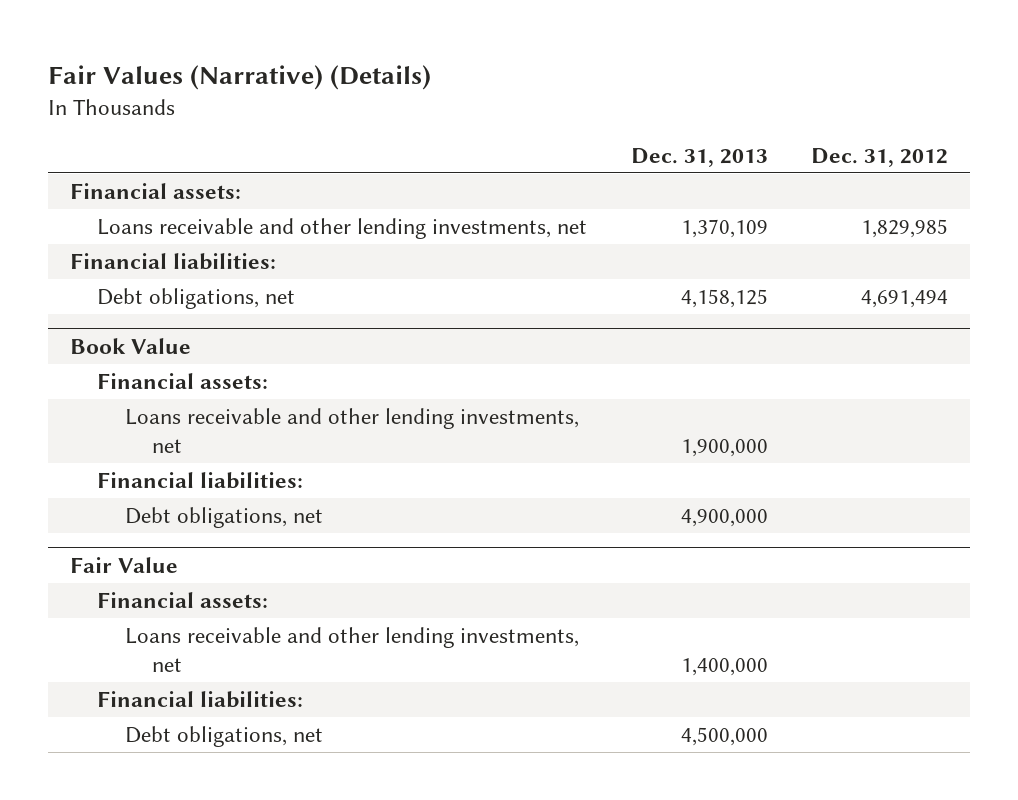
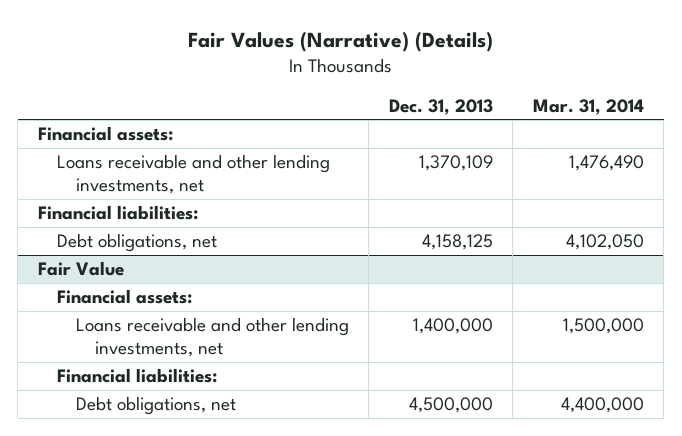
[810,147,948,167] Dec. 31, 2012 -> none
none -> [532,98,644,115] Mar. 31, 2014
[69,337,191,354] Book Value -> none
[97,373,269,390] Financial assets: -> none
[124,408,579,454] Loans receivable and other lending investments, net -> none
[97,472,304,490] Financial liabilities: -> none
[124,507,323,529] Debt obligations, net -> none

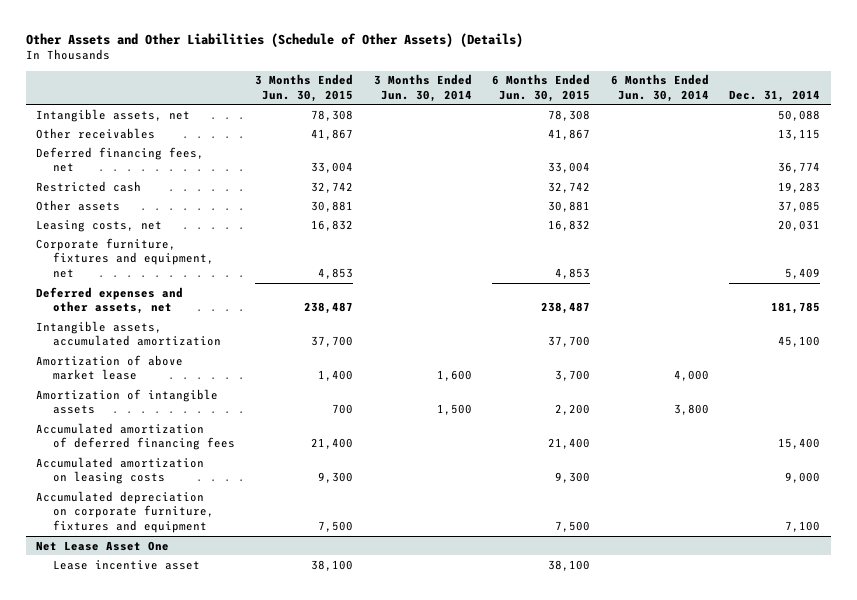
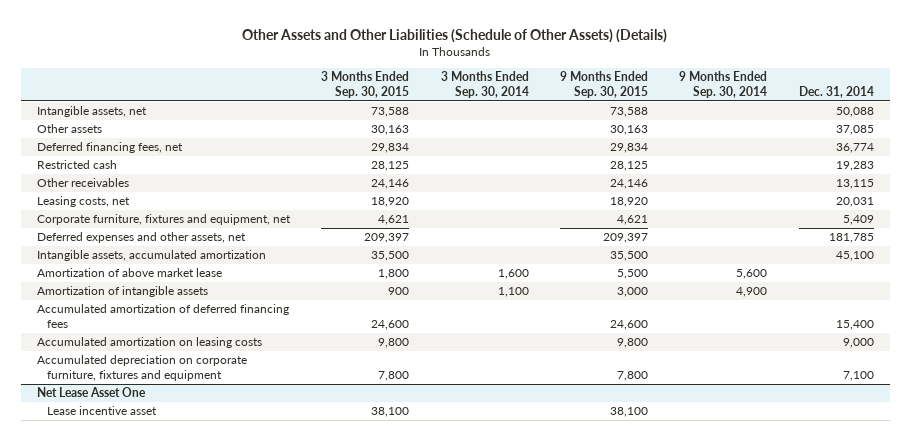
[255,74,354,102] 3 Months Ended Jun. 30, 2015 -> none
[373,74,472,102] 3 Months Ended Jun. 30, 2014 -> none
[492,74,591,102] 6 Months Ended Jun. 30, 2015 -> none
[610,74,709,102] 6 Months Ended Jun. 30, 2014 -> none
none -> [321,71,410,99] 3 Months Ended Sep. 30, 2015
none -> [440,71,529,99] 3 Months Ended Sep. 30, 2014
none -> [559,71,648,99] 9 Months Ended Sep. 30, 2015
none -> [679,71,768,99] 9 Months Ended Sep. 30, 2014
[36,199,121,211] Other assets -> [36,124,102,134] Other assets
[36,127,156,139] Other receivables -> [36,178,129,188] Other receivables

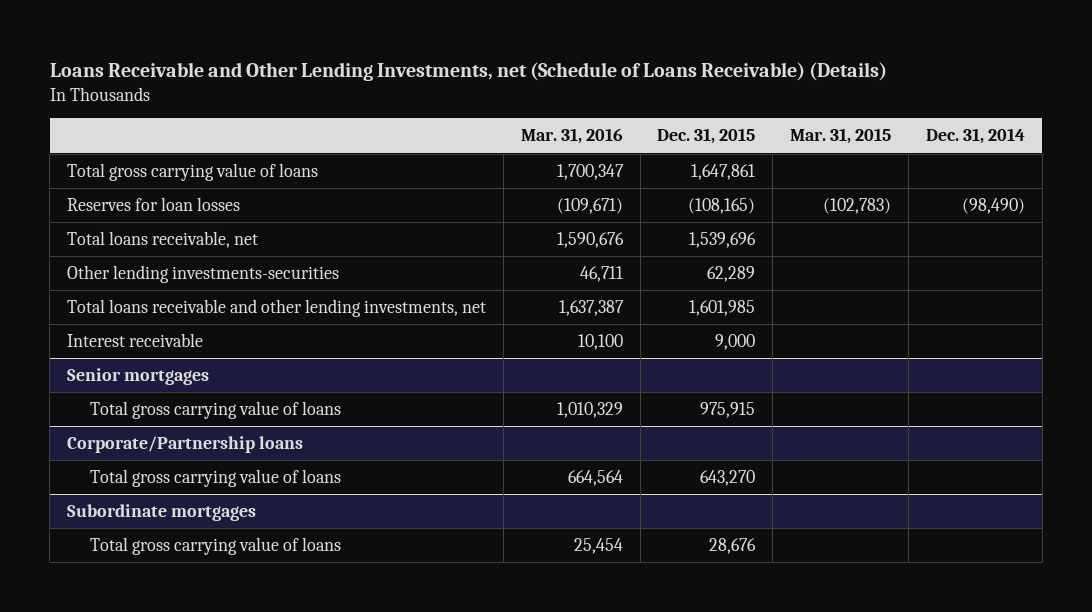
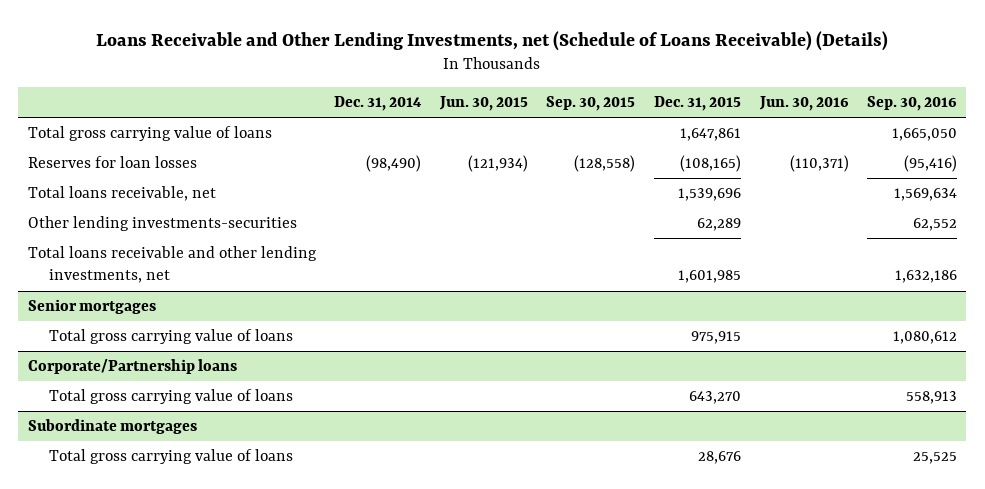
[520,128,623,145] Mar. 31, 2016 -> none
[790,128,892,145] Mar. 31, 2015 -> none
none -> [438,96,528,112] Jun. 30, 2015
none -> [546,96,636,112] Sep. 30, 2015
none -> [758,96,849,112] Jun. 30, 2016
none -> [867,96,958,112] Sep. 30, 2016
[67,333,204,348] Interest receivable -> none

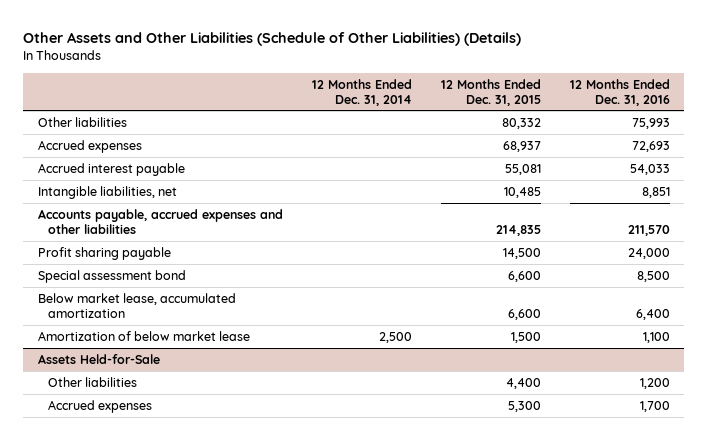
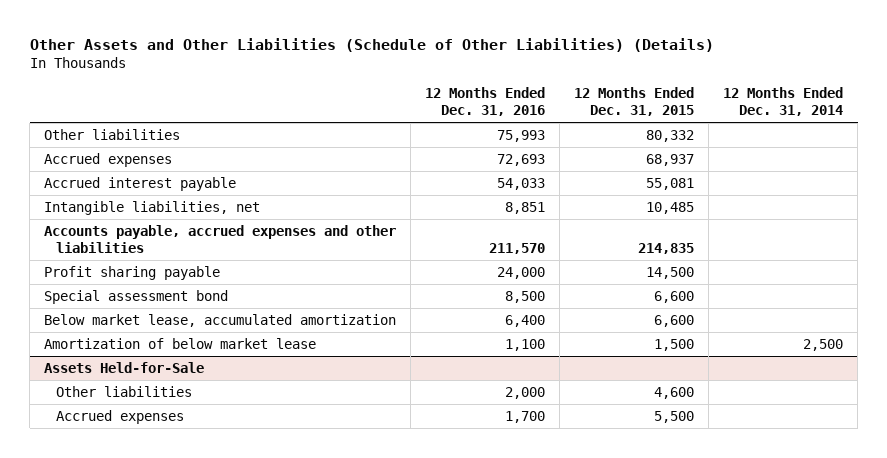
[505,377,541,389] 4,400 -> [654,386,695,399] 4,600
[639,377,670,389] 1,200 -> [505,386,546,399] 2,000
[507,400,541,412] 5,300 -> [654,410,695,423] 5,500

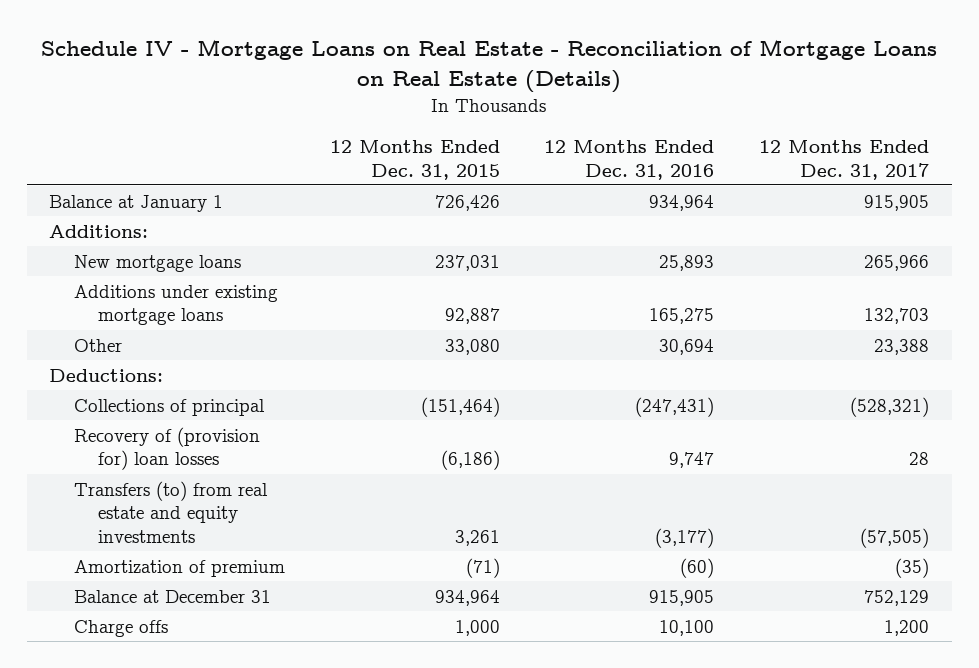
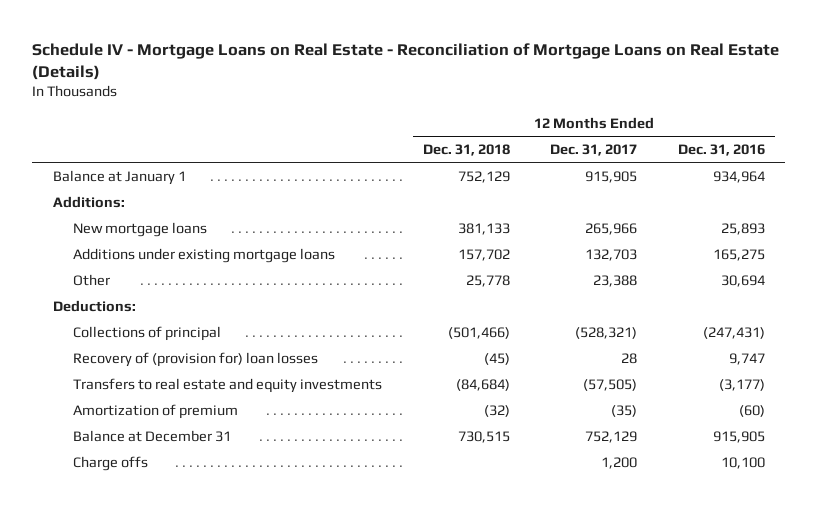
[329,139,500,180] 12 Months Ended Dec. 31, 2015 -> none
none -> [422,143,510,156] Dec. 31, 2018
[73,480,268,544] Transfers (to) from real estate and equity investments -> [73,377,383,393] Transfers to real estate and equity investments

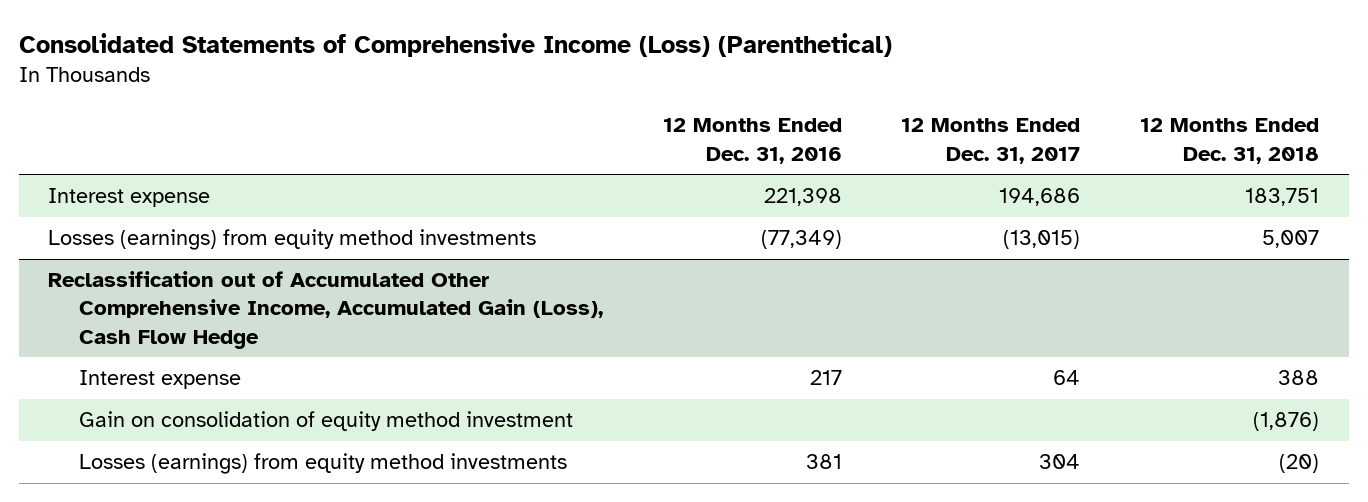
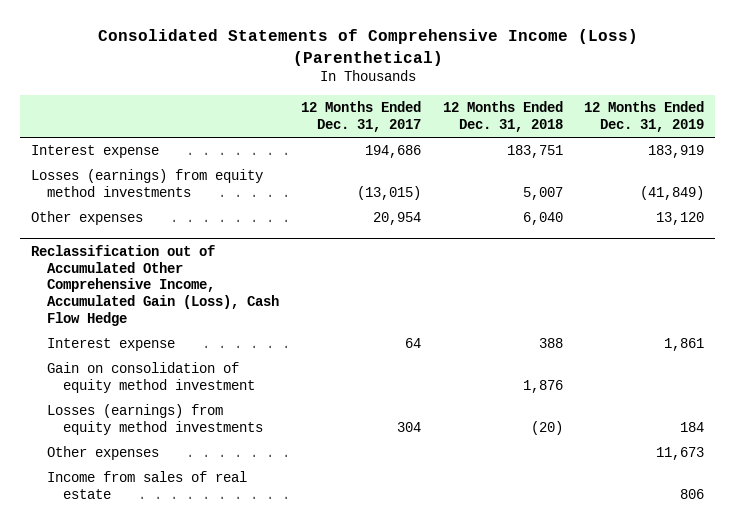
[662,118,842,164] 12 Months Ended Dec. 31, 2016 -> none
none -> [584,101,705,133] 12 Months Ended Dec. 31, 2019
none -> [30,211,143,226] Other expenses
[1253,412,1320,432] (1,876) -> [522,380,563,394] 1,876
none -> [46,446,159,461] Other expenses
none -> [46,471,247,500] Income from sales of real estate

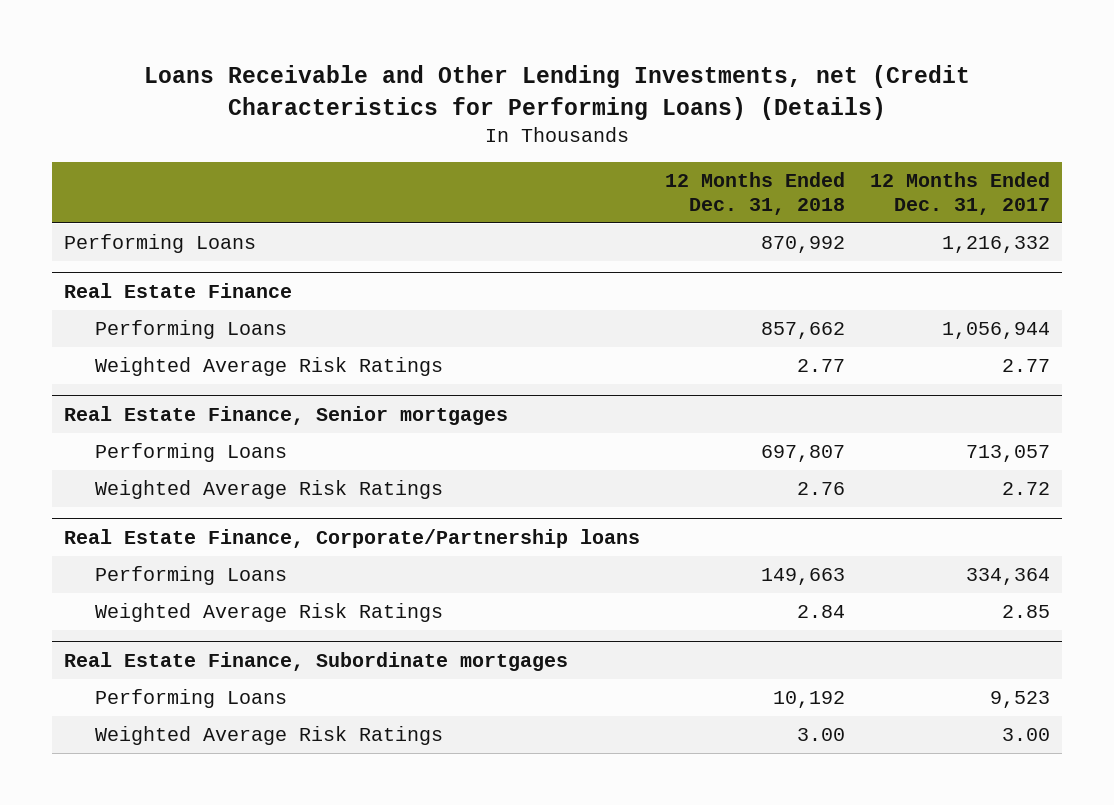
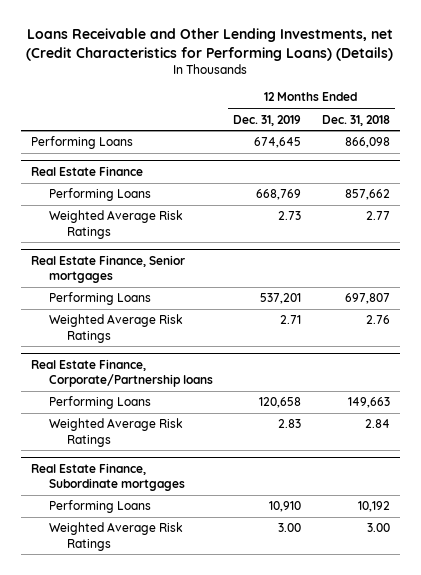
[869,172,1050,215] 12 Months Ended Dec. 31, 2017 -> none
none -> [233,114,302,126] Dec. 31, 2019
[760,236,845,254] 870,992 -> [344,137,390,149] 866,098

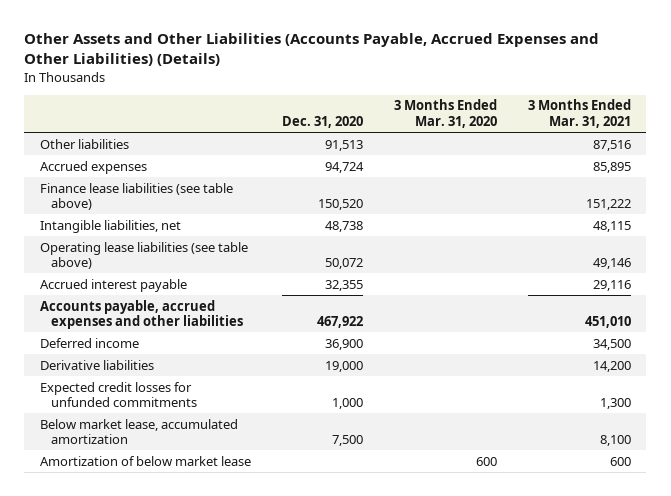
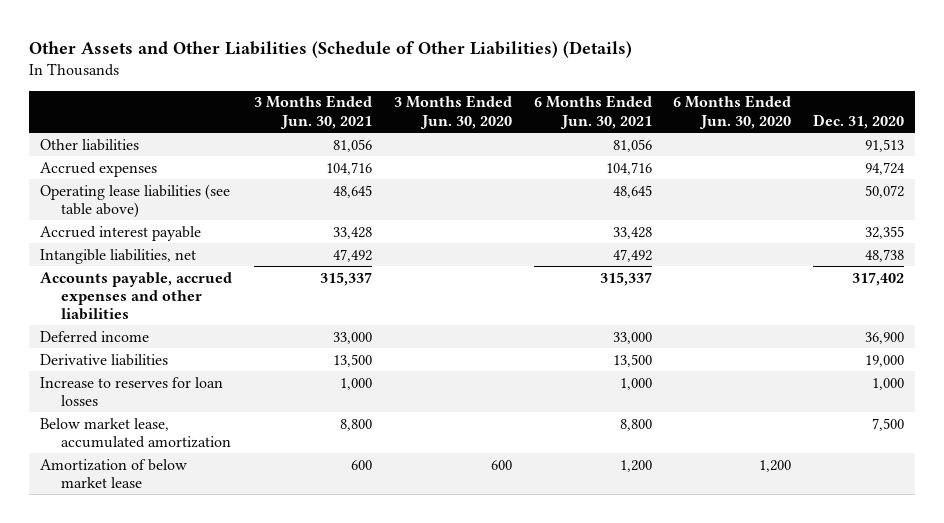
[24,33,600,67] Other Assets and Other Liabilities (Accounts Payable, Accrued Expenses and Other Liabilities) (Details) -> [29,40,633,58] Other Assets and Other Liabilities (Schedule of Other Liabilities) (Details)
[393,99,497,128] 3 Months Ended Mar. 31, 2020 -> none
[527,99,631,128] 3 Months Ended Mar. 31, 2021 -> none
none -> [253,95,372,129] 3 Months Ended Jun. 30, 2021
none -> [393,95,512,129] 3 Months Ended Jun. 30, 2020
none -> [533,95,652,129] 6 Months Ended Jun. 30, 2021
none -> [673,95,792,129] 6 Months Ended Jun. 30, 2020
[39,182,233,211] Finance lease liabilities (see table above) -> none
[39,219,181,233] Intangible liabilities, net -> [40,248,197,264] Intangible liabilities, net
[316,316,363,329] 467,922 -> [852,271,905,286] 317,402
[39,381,198,408] Expected credit losses for unfunded commitments -> [40,376,224,406] Increase to reserves for loan losses

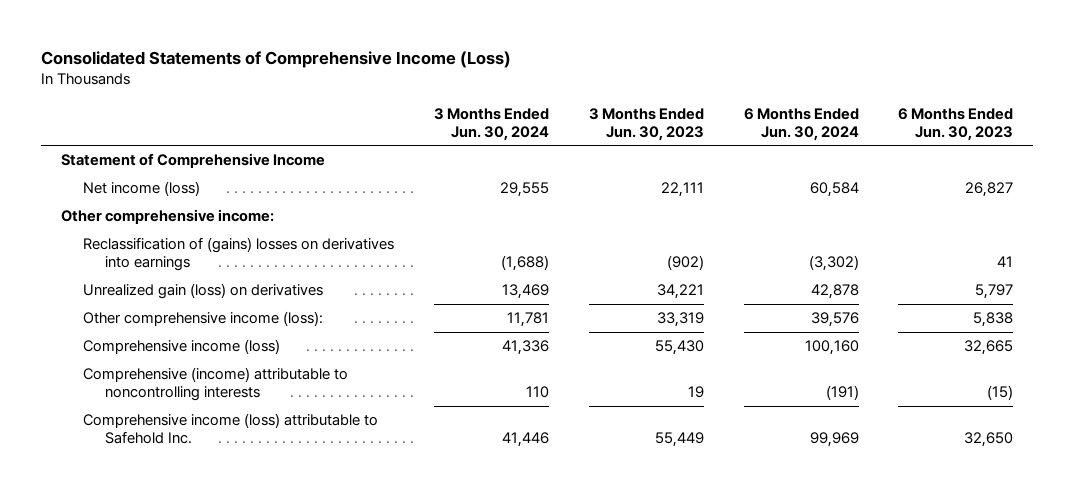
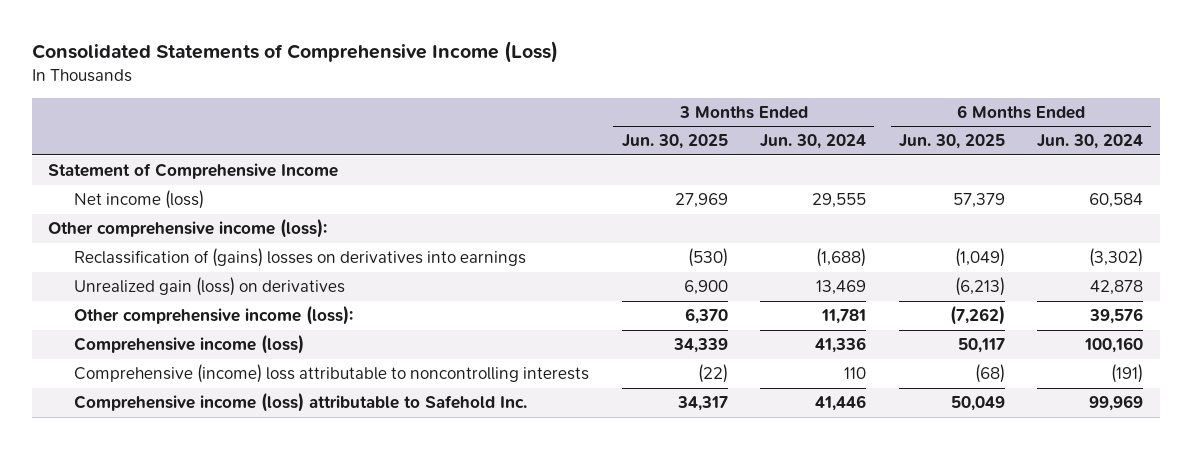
[588,107,704,141] 3 Months Ended Jun. 30, 2023 -> none
[898,107,1014,141] 6 Months Ended Jun. 30, 2023 -> none
none -> [621,134,728,150] Jun. 30, 2025
none -> [898,134,1005,150] Jun. 30, 2025
[60,209,274,225] Other comprehensive income: -> [47,218,327,239] Other comprehensive income (loss):
[83,367,349,402] Comprehensive (income) attributable to noncontrolling interests -> [73,364,589,384] Comprehensive (income) loss attributable to noncontrolling interests

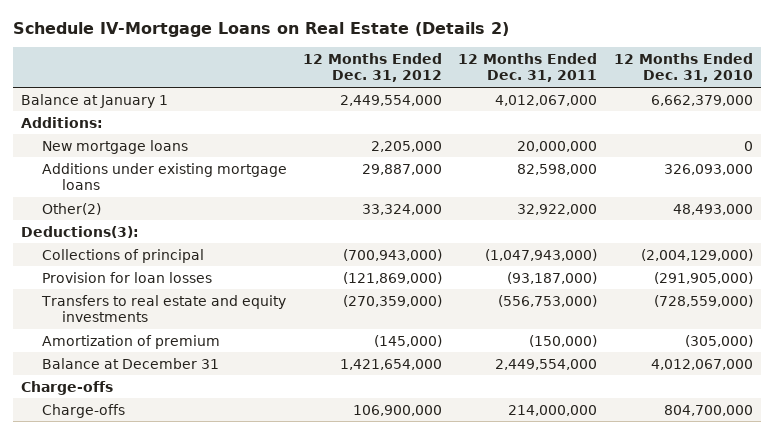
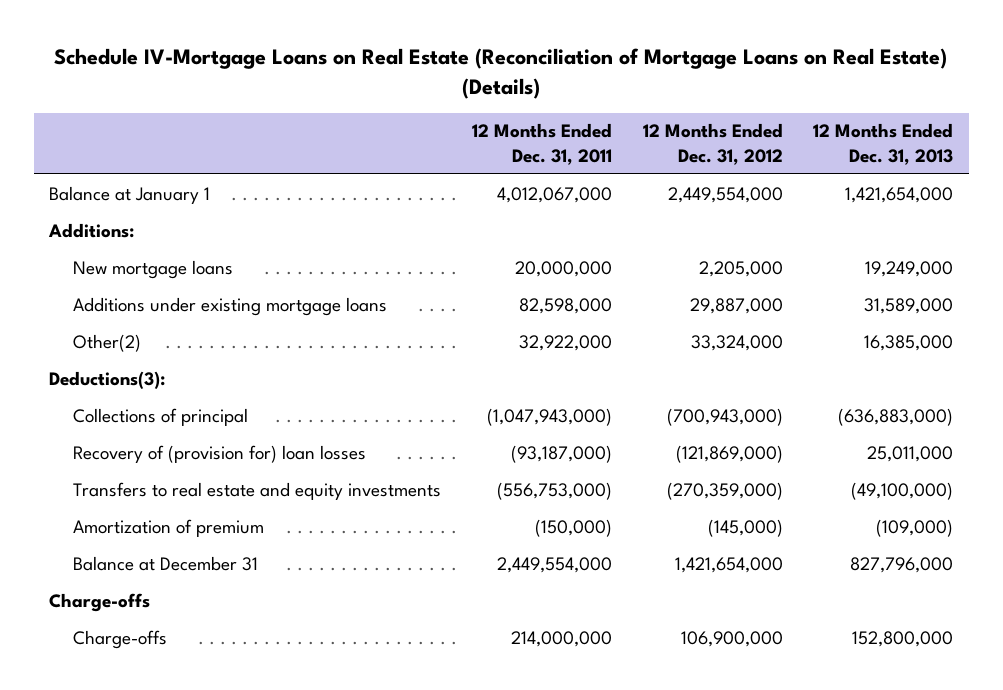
[13,21,510,37] Schedule IV-Mortgage Loans on Real Estate (Details 2) -> [54,47,948,99] Schedule IV-Mortgage Loans on Real Estate (Reconciliation of Mortgage Loans on Real Estate) (Details)
[613,52,753,83] 12 Months Ended Dec. 31, 2010 -> none
none -> [813,123,954,165] 12 Months Ended Dec. 31, 2013
[41,271,212,283] Provision for loan losses -> [73,444,367,463] Recovery of (provision for) loan losses

